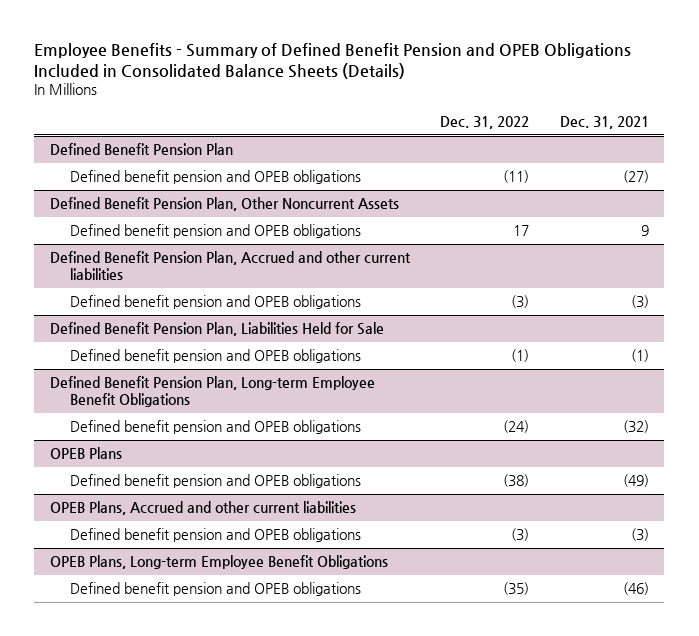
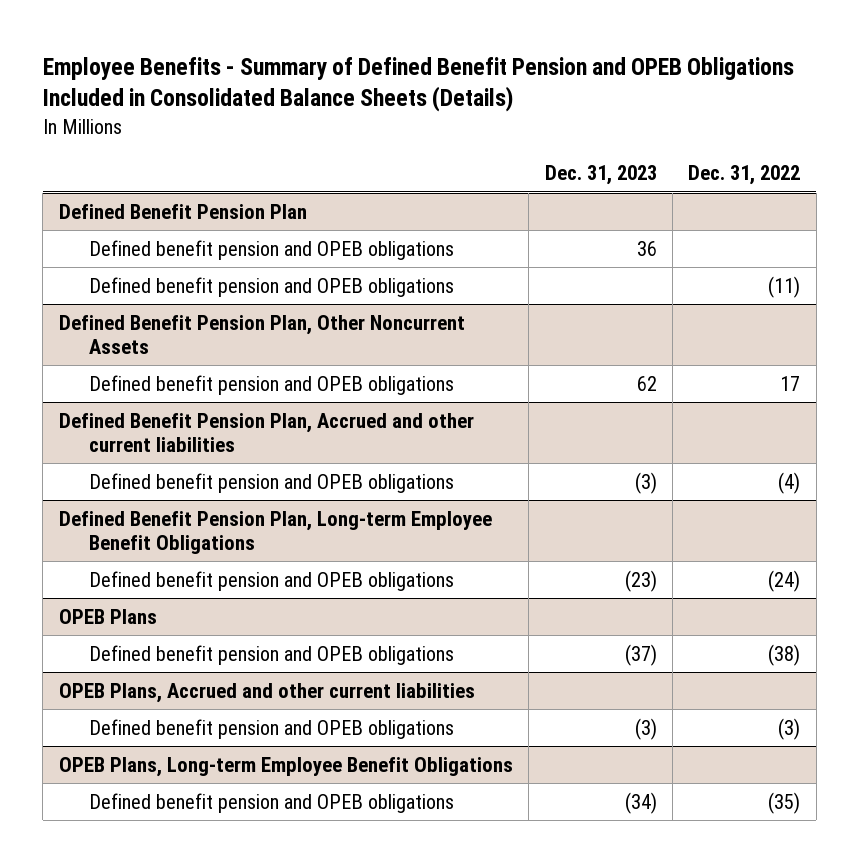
[559,115,649,129] Dec. 31, 2021 -> none
none -> [544,165,657,186] Dec. 31, 2023
none -> [88,239,454,260] Defined benefit pension and OPEB obligations
[49,322,384,337] Defined Benefit Pension Plan, Liabilities Held for Sale -> none
[69,349,361,364] Defined benefit pension and OPEB obligations -> none
[511,295,530,309] (3) -> [778,471,801,494] (4)

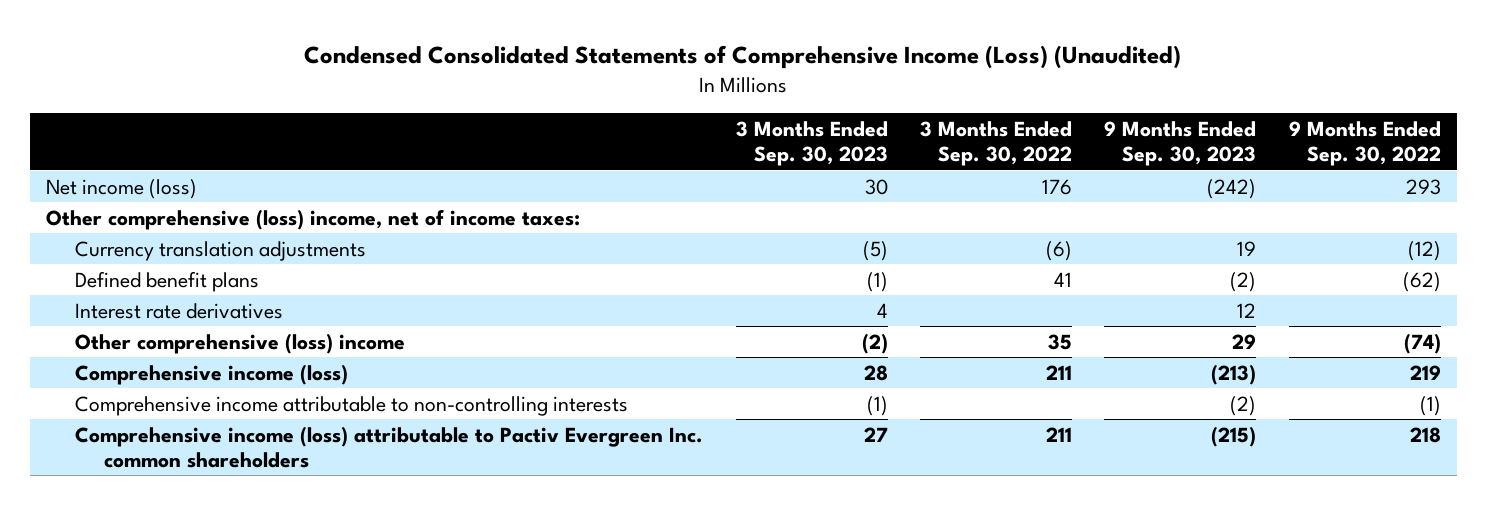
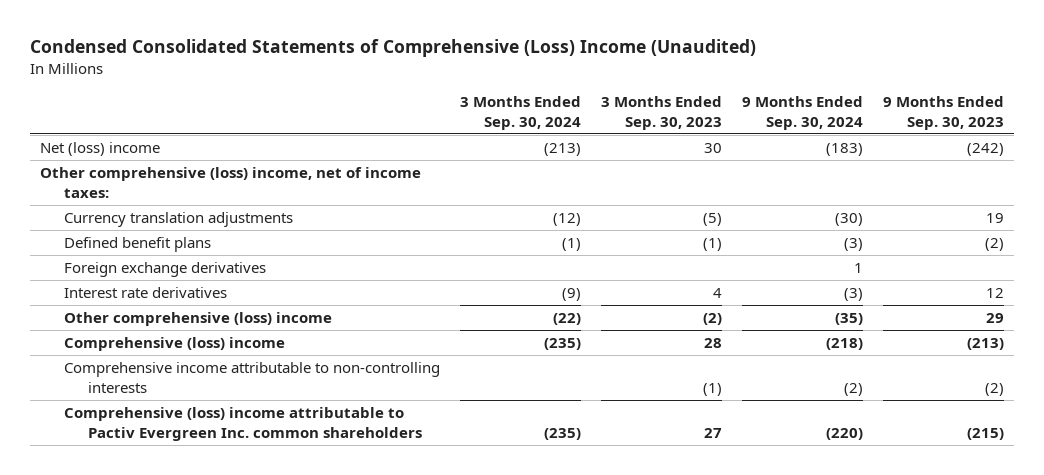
[304,45,1182,70] Condensed Consolidated Statements of Comprehensive Income (Loss) (Unaudited) -> [29,39,756,58] Condensed Consolidated Statements of Comprehensive (Loss) Income (Unaudited)
[919,120,1072,167] 3 Months Ended Sep. 30, 2022 -> none
[1288,120,1441,167] 9 Months Ended Sep. 30, 2022 -> none
none -> [459,96,581,130] 3 Months Ended Sep. 30, 2024
none -> [741,96,863,130] 9 Months Ended Sep. 30, 2024
[46,178,198,199] Net income (loss) -> [39,142,160,157] Net (loss) income
none -> [63,262,266,278] Foreign exchange derivatives
[75,363,349,385] Comprehensive income (loss) -> [63,337,285,352] Comprehensive (loss) income
[75,425,704,468] Comprehensive income (loss) attributable to Pactiv Evergreen Inc. common shareholders -> [63,407,422,441] Comprehensive (loss) income attributable to Pactiv Evergreen Inc. common shareholders

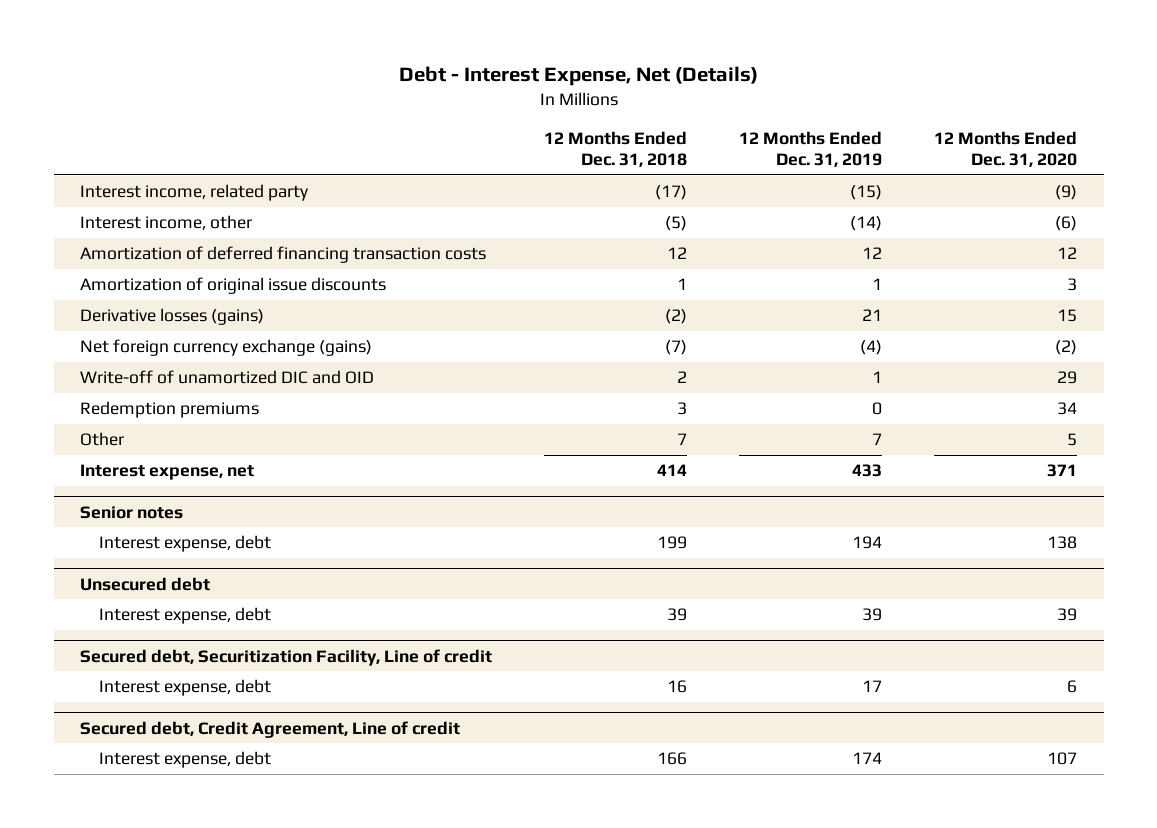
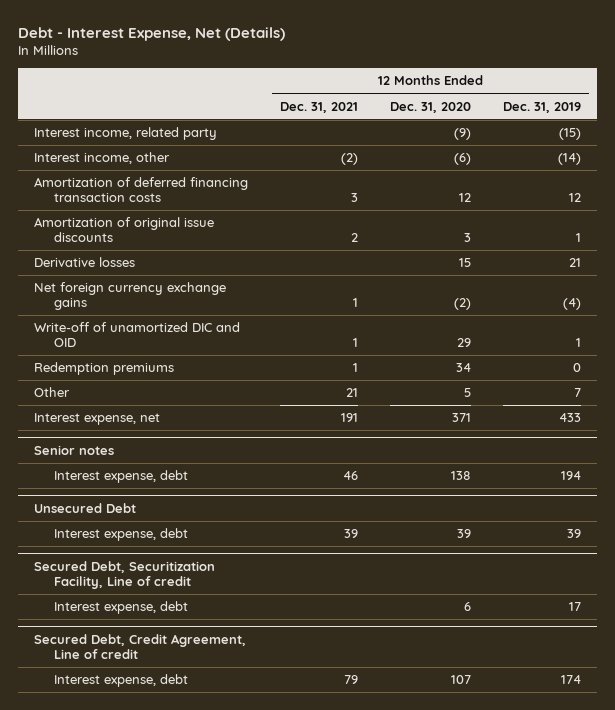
[544,131,688,168] 12 Months Ended Dec. 31, 2018 -> none
none -> [279,101,358,113] Dec. 31, 2021
[80,308,265,326] Derivative losses (gains) -> [33,257,135,268] Derivative losses
[80,339,373,357] Net foreign currency exchange (gains) -> [33,282,226,311] Net foreign currency exchange gains
[80,576,211,591] Unsecured debt -> [33,502,136,513] Unsecured Debt
[80,648,493,666] Secured debt, Securitization Facility, Line of credit -> [33,560,215,590] Secured Debt, Securitization Facility, Line of credit
[80,720,461,738] Secured debt, Credit Agreement, Line of credit -> [33,633,246,660] Secured Debt, Credit Agreement, Line of credit

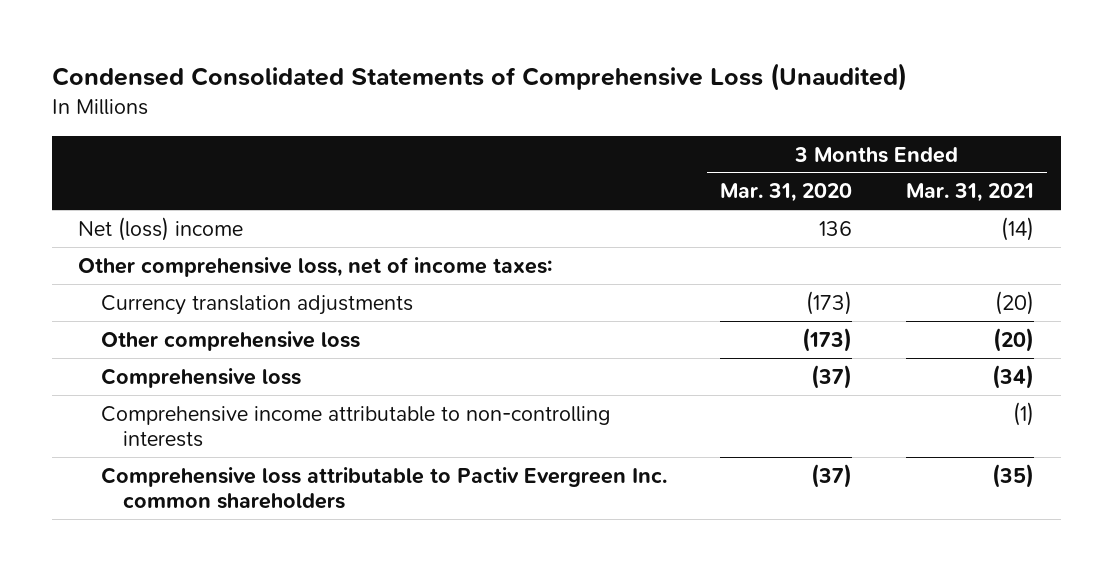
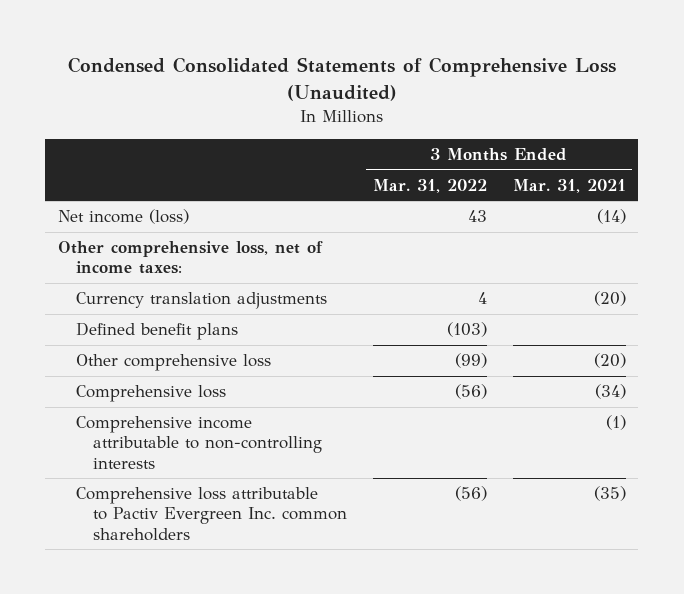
[720,183,853,203] Mar. 31, 2020 -> none
none -> [372,178,487,193] Mar. 31, 2022
[78,216,244,241] Net (loss) income -> [58,209,190,225] Net income (loss)
none -> [75,322,238,341] Defined benefit plans

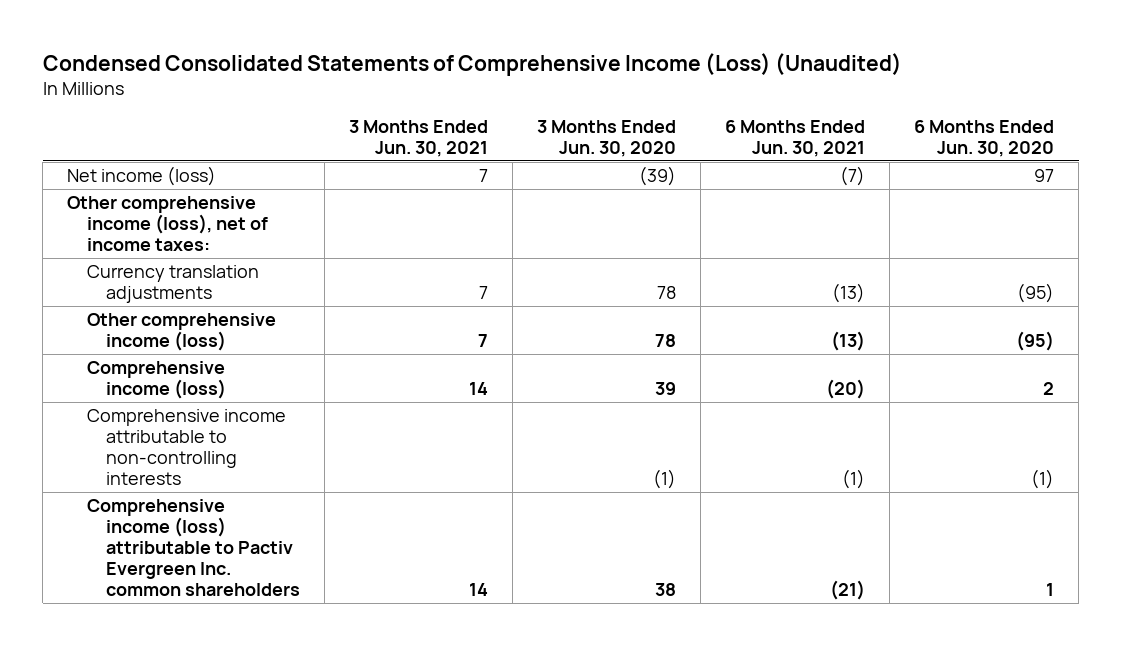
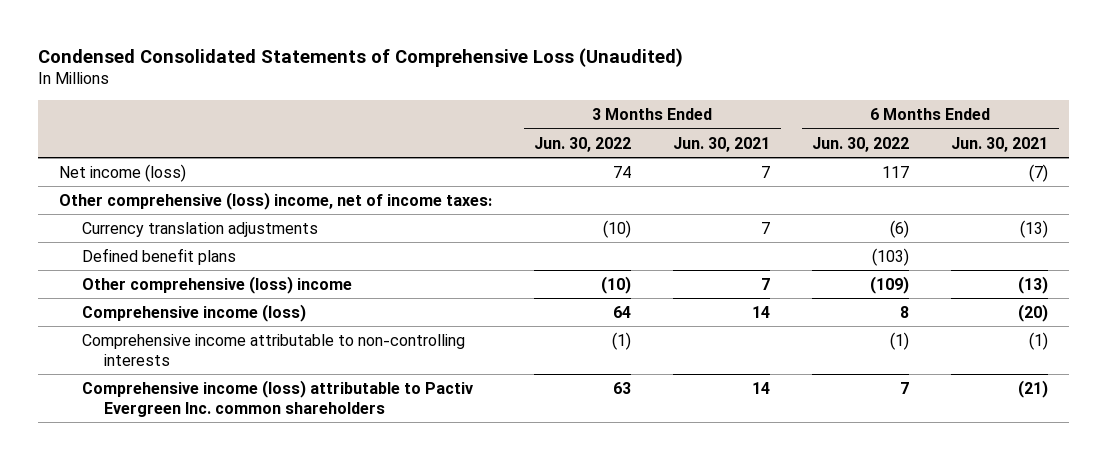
[42,52,902,76] Condensed Consolidated Statements of Comprehensive Income (Loss) (Unaudited) -> [38,47,684,67] Condensed Consolidated Statements of Comprehensive Loss (Unaudited)
[537,120,677,158] 3 Months Ended Jun. 30, 2020 -> none
[914,120,1055,158] 6 Months Ended Jun. 30, 2020 -> none
none -> [534,136,632,152] Jun. 30, 2022
none -> [812,136,910,152] Jun. 30, 2022
[67,195,268,252] Other comprehensive income (loss), net of income taxes: -> [59,191,493,210] Other comprehensive (loss) income, net of income taxes:
none -> [81,247,236,265] Defined benefit plans
[86,312,276,351] Other comprehensive income (loss) -> [81,275,352,294] Other comprehensive (loss) income

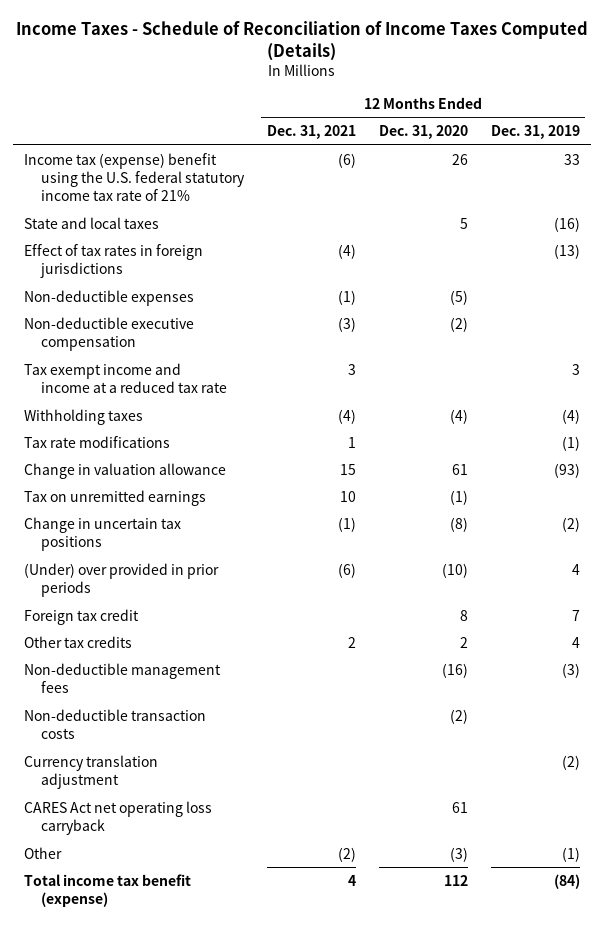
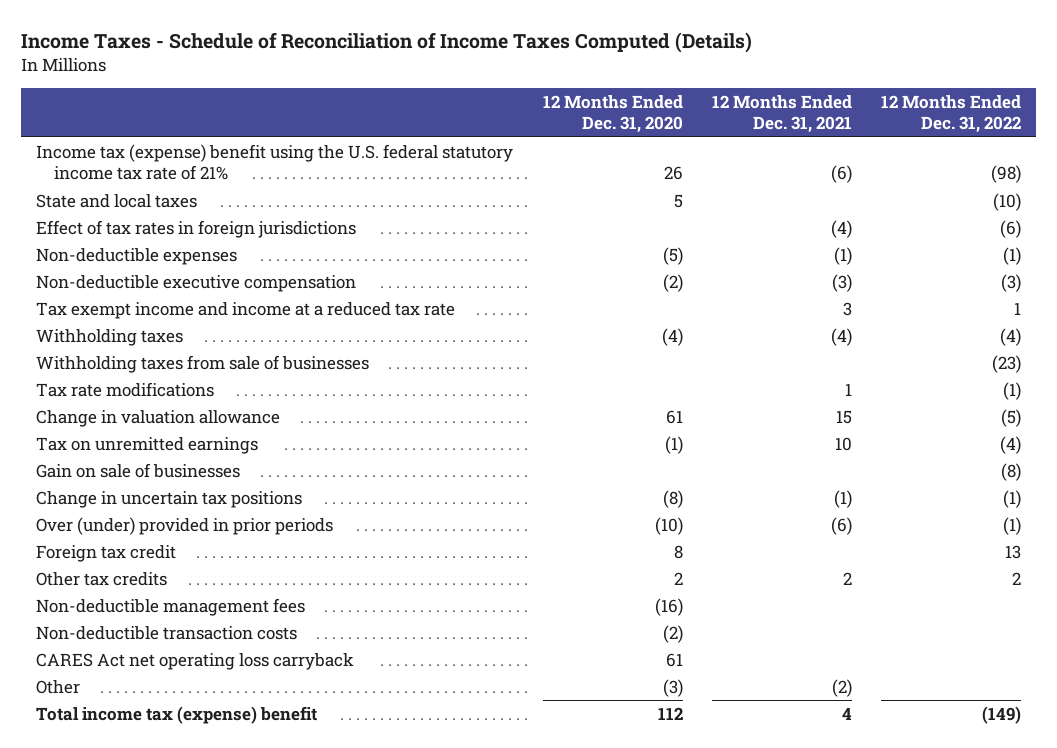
[490,125,580,140] Dec. 31, 2019 -> none
none -> [881,94,1022,134] 12 Months Ended Dec. 31, 2022
none -> [36,354,370,373] Withholding taxes from sale of businesses
none -> [36,462,241,478] Gain on sale of businesses
[24,562,220,598] (Under) over provided in prior periods -> [36,516,334,535] Over (under) provided in prior periods
[24,754,159,790] Currency translation adjustment -> none
[24,873,192,908] Total income tax benefit (expense) -> [36,705,318,724] Total income tax (expense) benefit

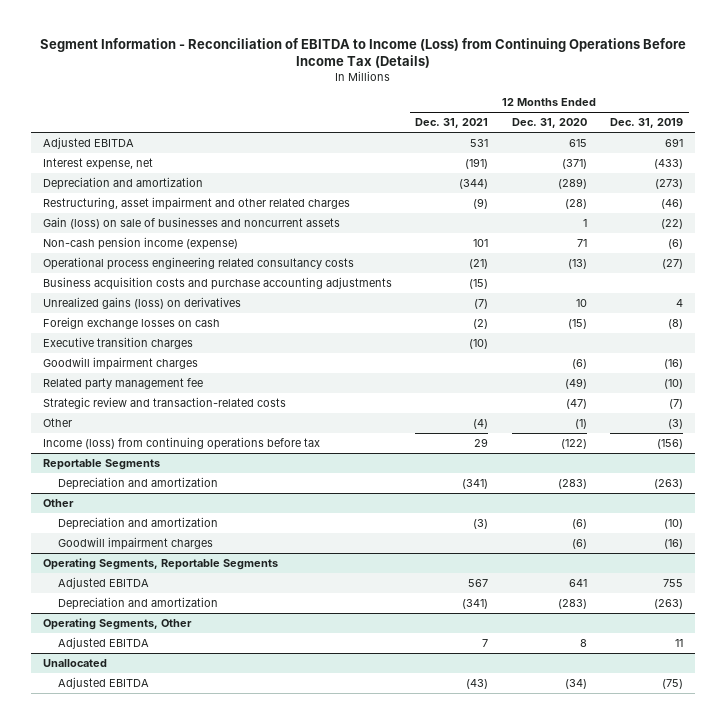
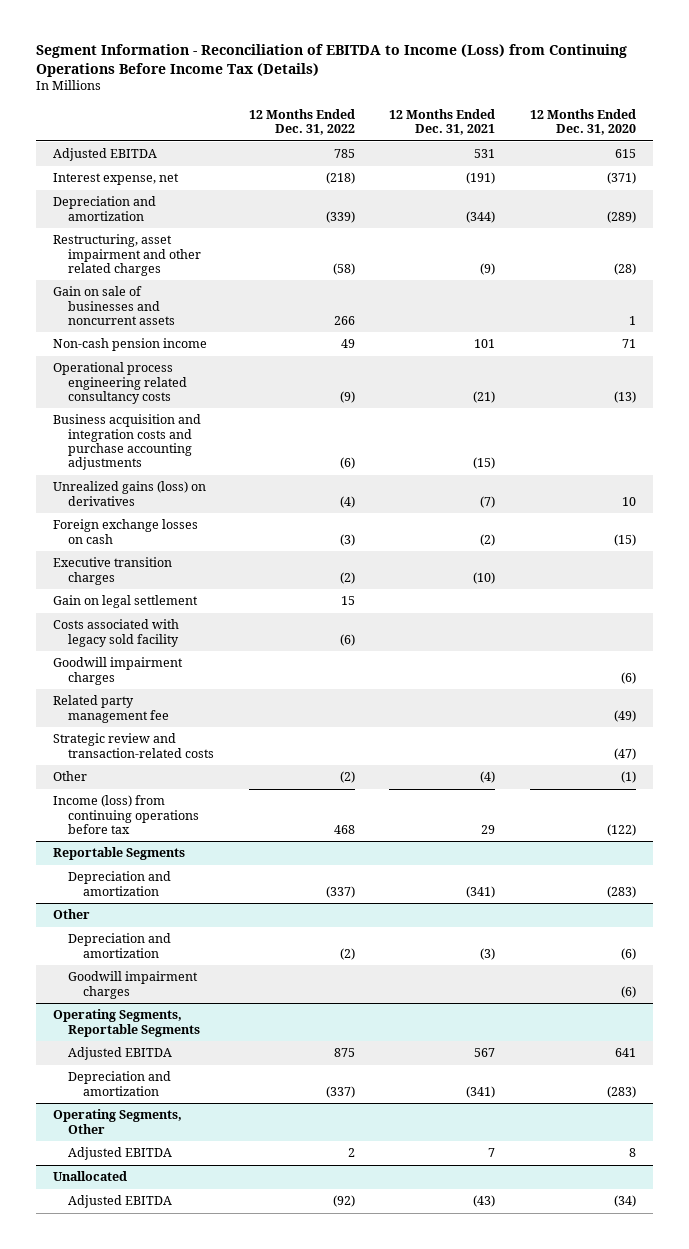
[610,118,684,129] Dec. 31, 2019 -> none
none -> [248,108,355,136] 12 Months Ended Dec. 31, 2022
[43,217,341,230] Gain (loss) on sale of businesses and noncurrent assets -> [52,286,176,325] Gain on sale of businesses and noncurrent assets
[43,237,239,251] Non-cash pension income (expense) -> [52,338,207,352] Non-cash pension income
[43,277,393,291] Business acquisition costs and purchase accounting adjustments -> [52,414,201,471] Business acquisition and integration costs and purchase accounting adjustments
none -> [52,595,198,609] Gain on legal settlement
none -> [52,619,180,647] Costs associated with legacy sold facility

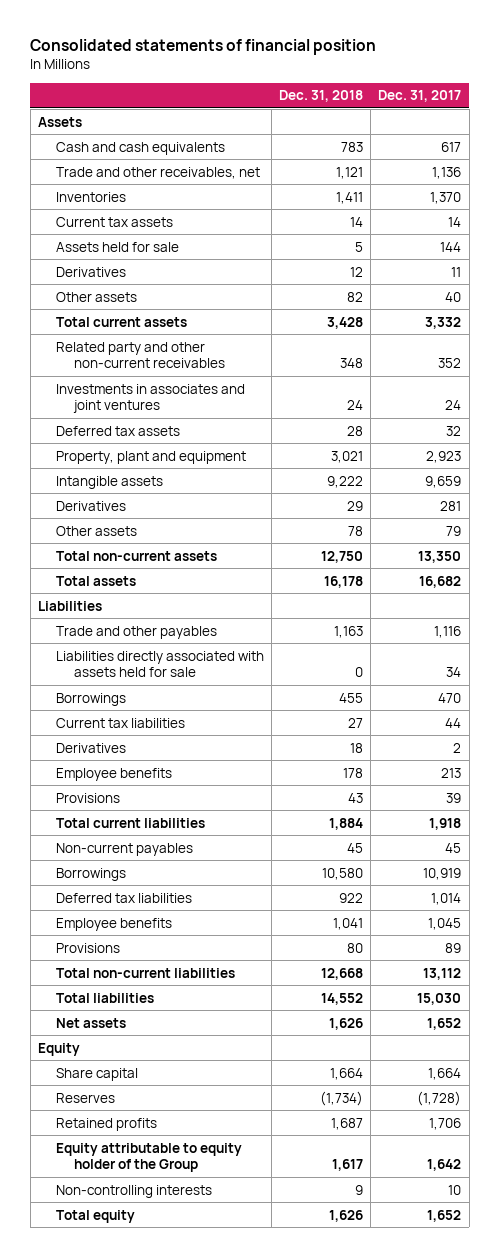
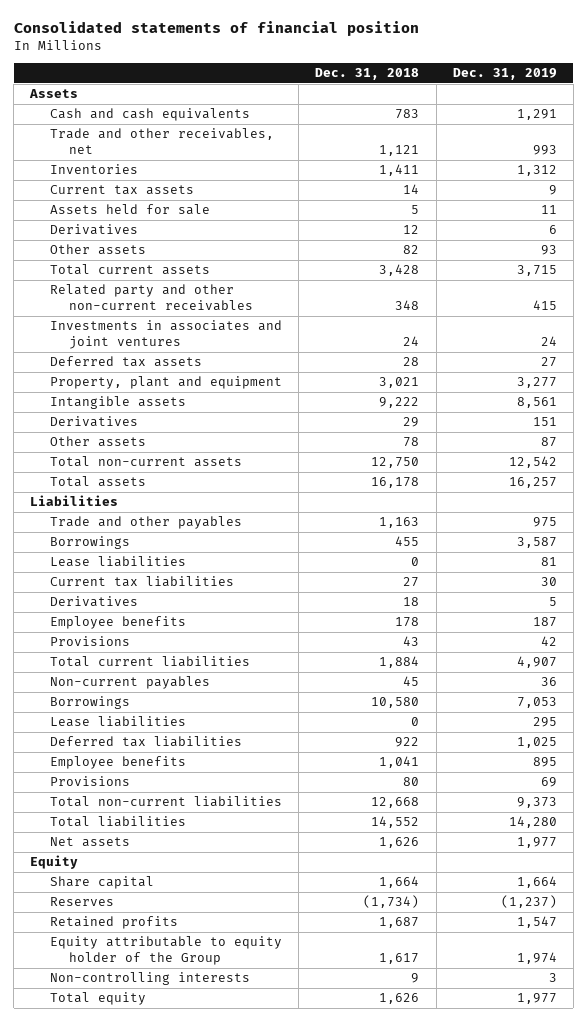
[378,90,462,103] Dec. 31, 2017 -> none
none -> [452,68,557,81] Dec. 31, 2019
[55,650,264,678] Liabilities directly associated with assets held for sale -> none
none -> [49,556,186,568] Lease liabilities
none -> [49,716,186,728] Lease liabilities

